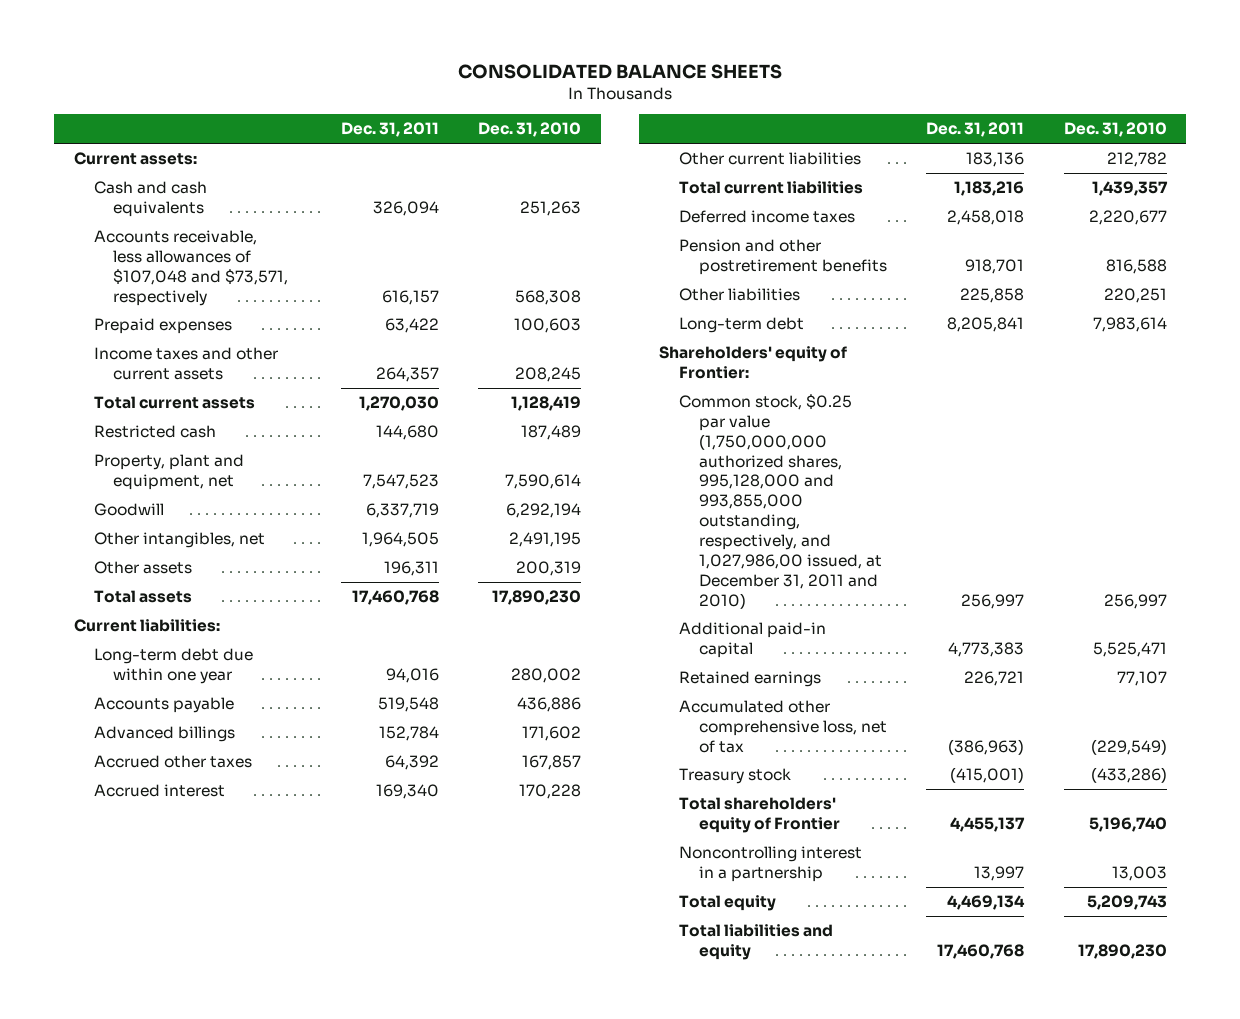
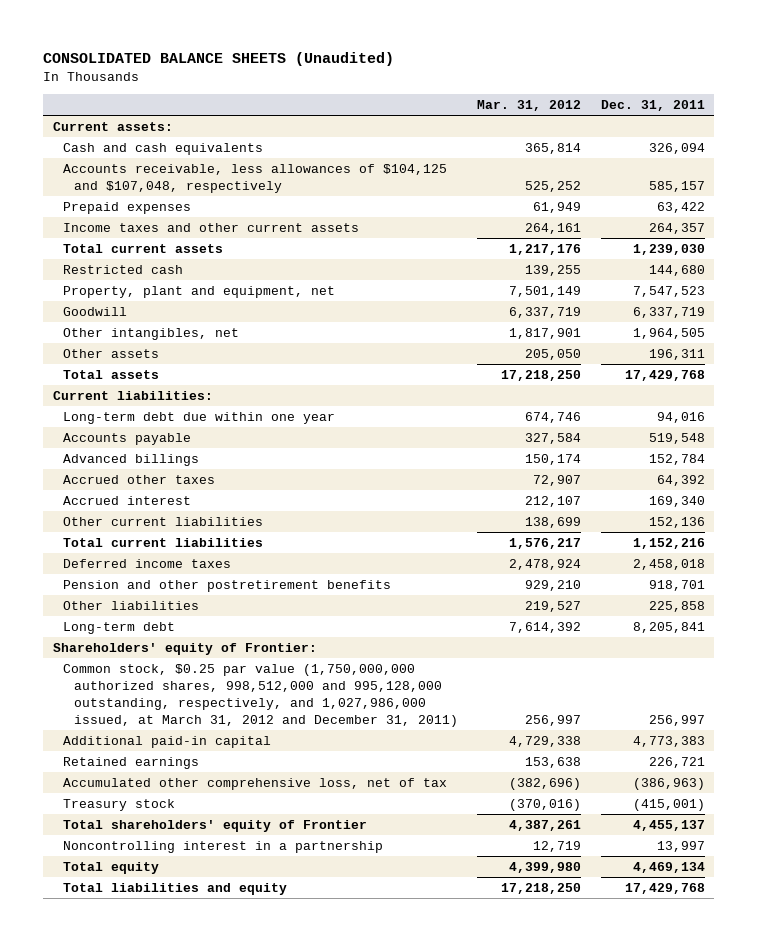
[458,63,783,79] CONSOLIDATED BALANCE SHEETS -> [43,52,395,67] CONSOLIDATED BALANCE SHEETS (Unaudited)
[478,122,582,138] Dec. 31, 2010 -> none
none -> [477,100,582,112] Mar. 31, 2012
[93,229,289,306] Accounts receivable, less allowances of $107,048 and $73,571, respectively -> [63,164,448,193] Accounts receivable, less allowances of $104,125 and $107,048, respectively
[381,289,439,305] 616,157 -> [648,180,705,192] 585,157
[358,395,439,411] 1,270,030 -> [632,244,705,256] 1,239,030
[351,589,439,605] 17,460,768 -> [624,370,705,382] 17,429,768
[966,151,1025,167] 183,136 -> [648,517,705,529] 152,136
[954,180,1025,196] 1,183,216 -> [632,538,705,550] 1,152,216
[678,393,882,609] Common stock, $0.25 par value (1,750,000,000 authorized shares, 995,128,000 and 993,855,000 outstanding, respectively, and 1,027,986,00 issued, at December 31, 2011 and 2010) -> [63,664,458,727] Common stock, $0.25 par value (1,750,000,000 authorized shares, 998,512,000 and 995,128,000 outstanding, respectively, and 1,027,986,000 issued, at March 31, 2012 and December 31, 2011)
[937,943,1025,959] 17,460,768 -> [624,883,705,895] 17,429,768

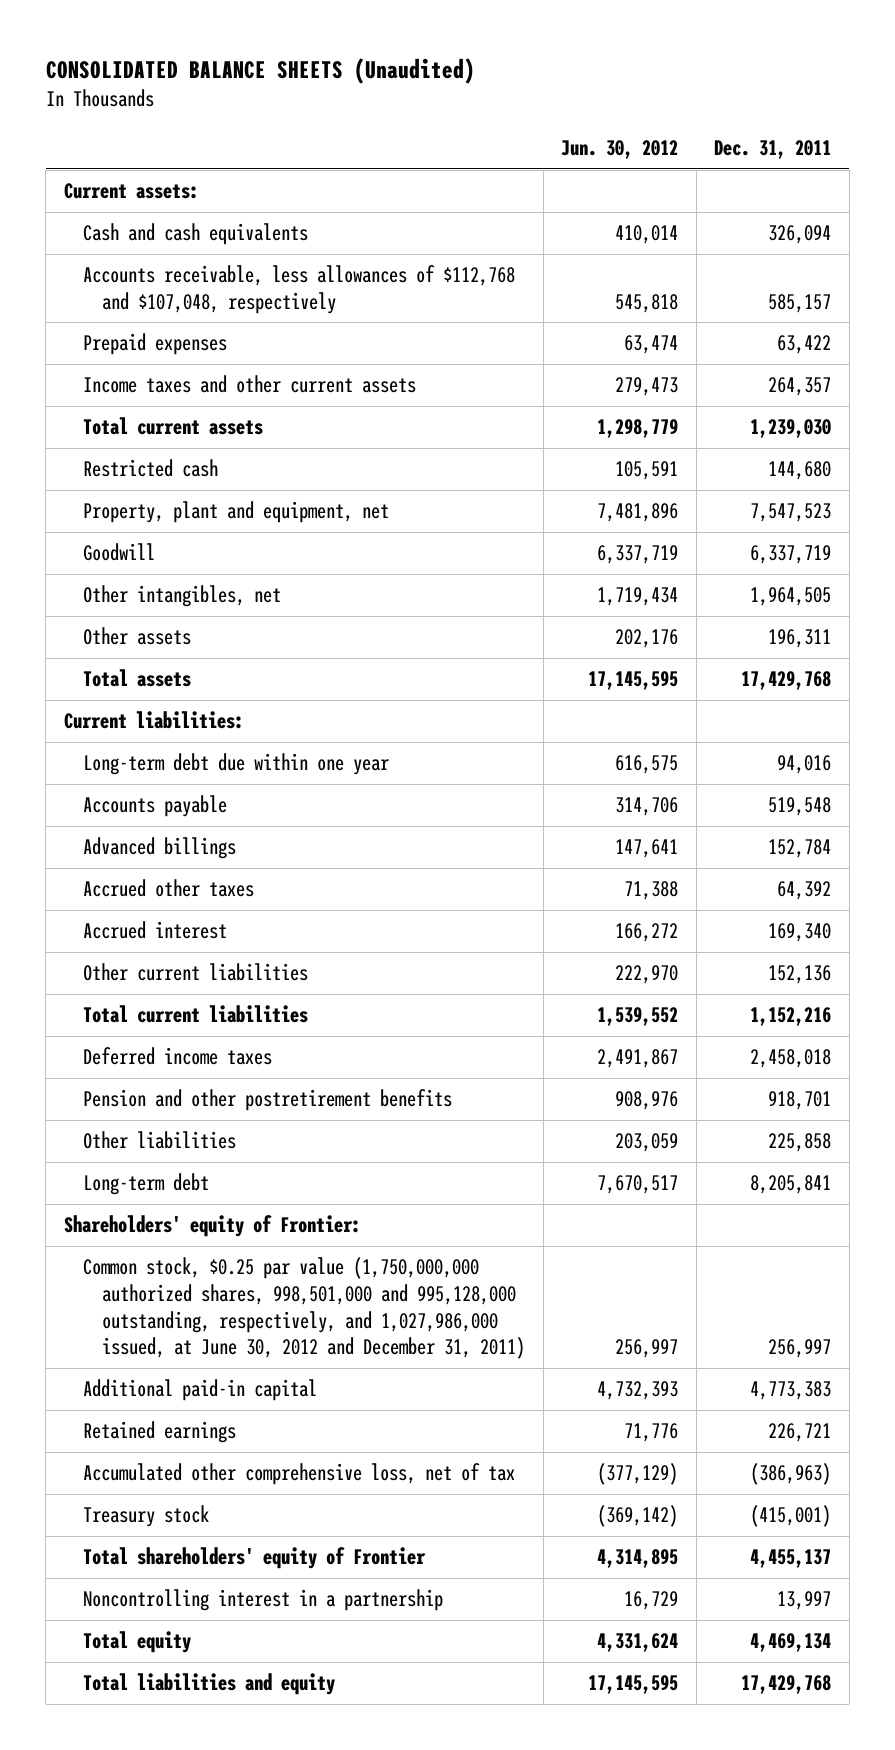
[477,100,582,112] Mar. 31, 2012 -> none
none -> [561,140,679,160] Jun. 30, 2012
[63,164,448,193] Accounts receivable, less allowances of $104,125 and $107,048, respectively -> [83,265,516,314] Accounts receivable, less allowances of $112,768 and $107,048, respectively
[63,664,458,727] Common stock, $0.25 par value (1,750,000,000 authorized shares, 998,512,000 and 995,128,000 outstanding, respectively, and 1,027,986,000 issued, at March 31, 2012 and December 31, 2011) -> [83,1257,526,1360] Common stock, $0.25 par value (1,750,000,000 authorized shares, 998,501,000 and 995,128,000 outstanding, respectively, and 1,027,986,000 issued, at June 30, 2012 and December 31, 2011)

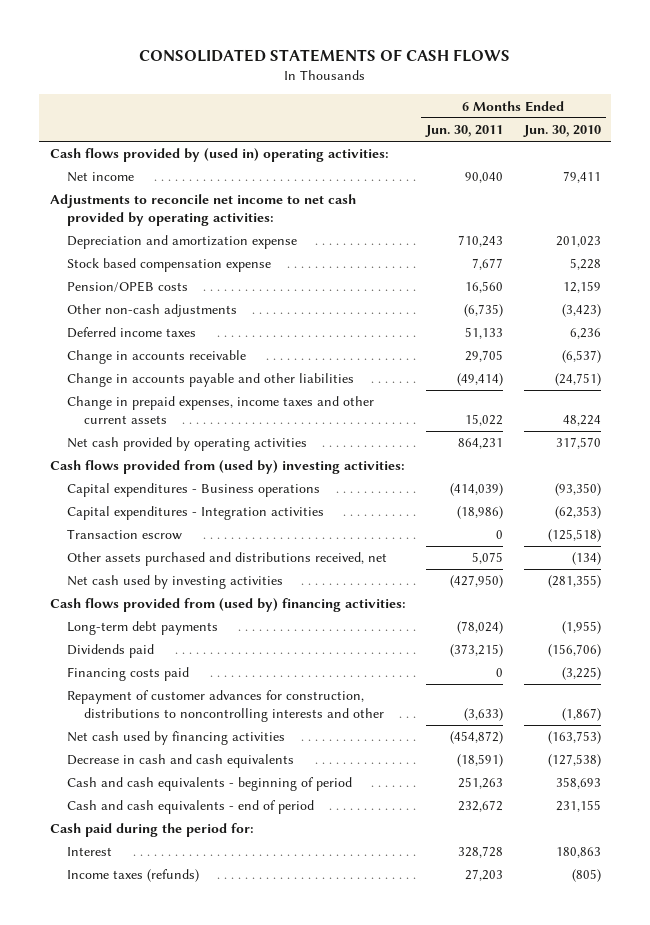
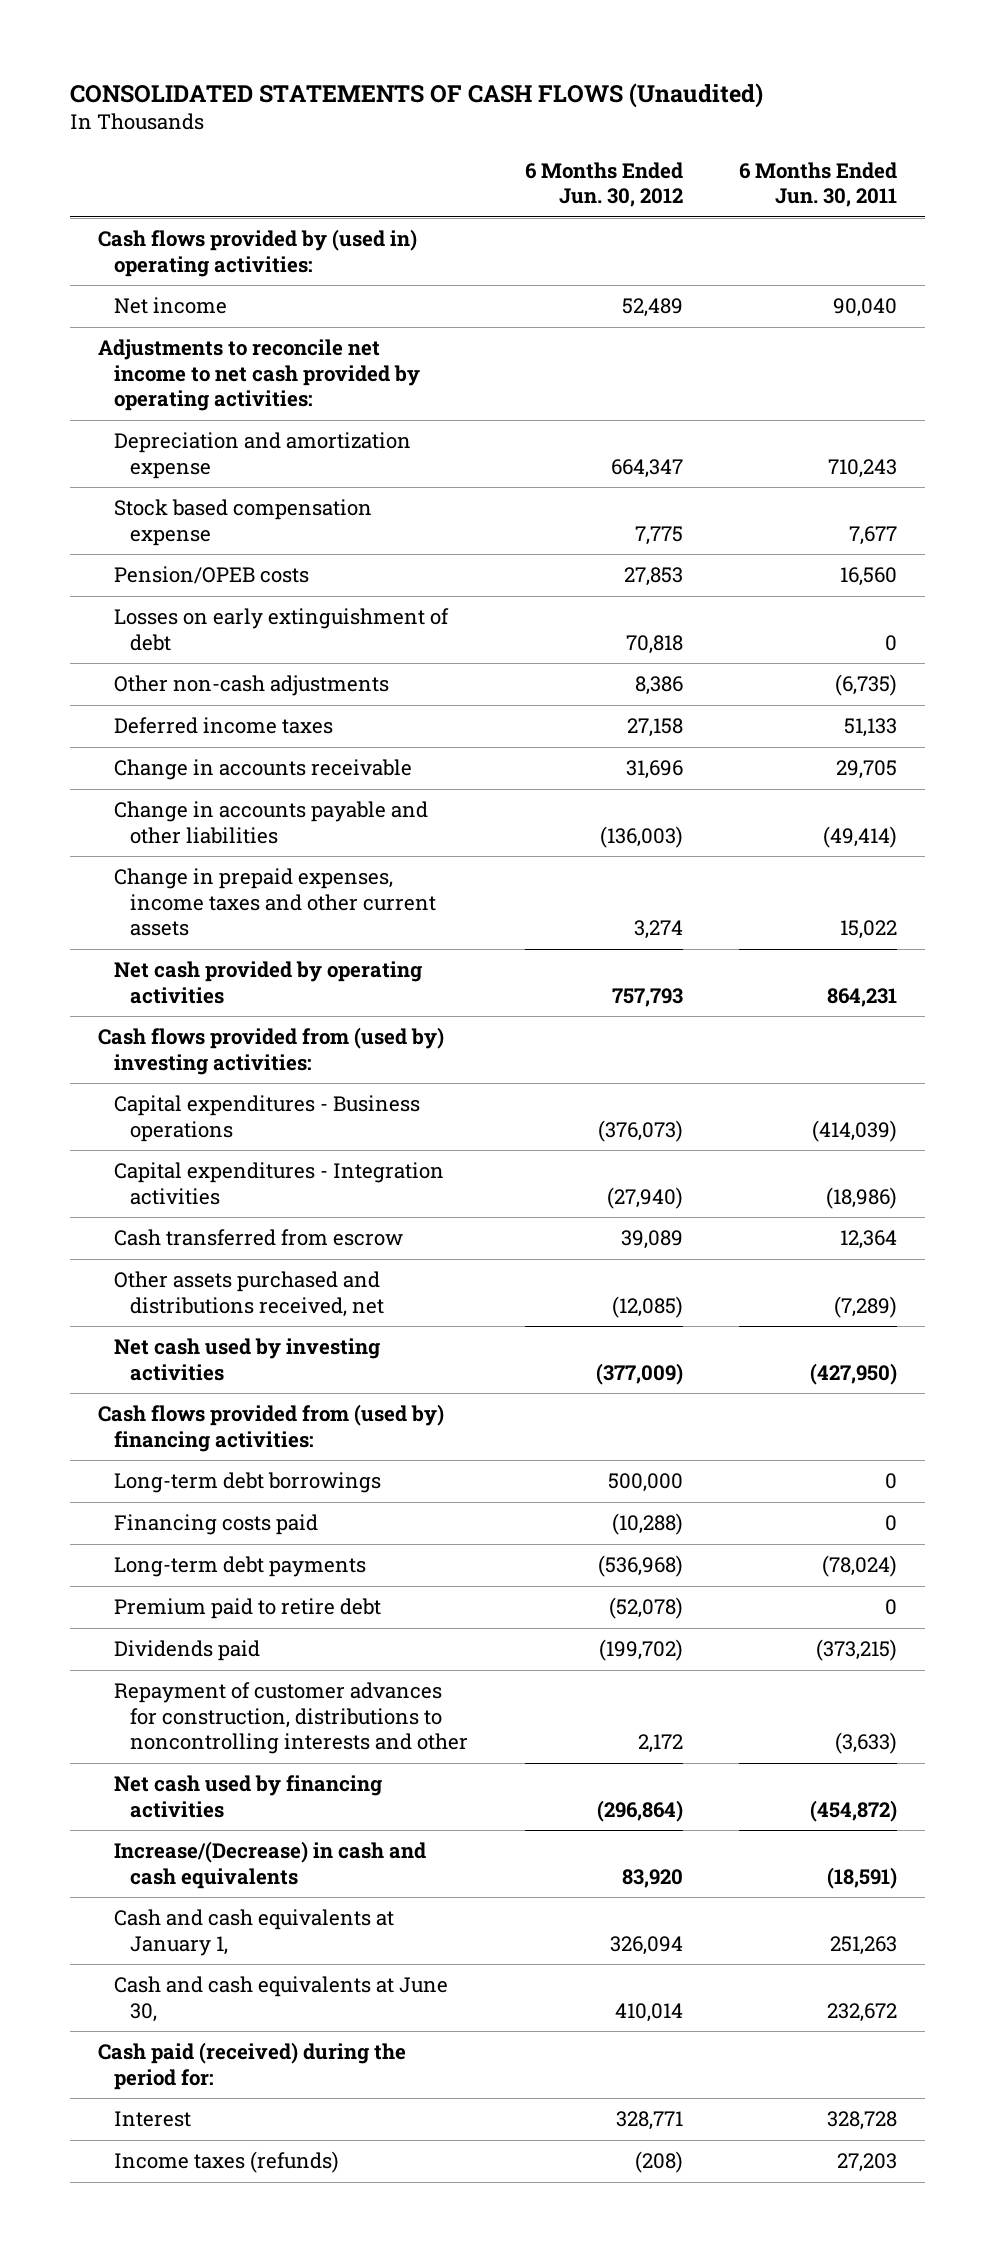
[139,49,511,63] CONSOLIDATED STATEMENTS OF CASH FLOWS -> [69,82,763,108] CONSOLIDATED STATEMENTS OF CASH FLOWS (Unaudited)
[522,124,601,137] Jun. 30, 2010 -> none
none -> [524,161,683,208] 6 Months Ended Jun. 30, 2012
none -> [114,608,450,651] Losses on early extinguishment of debt
[66,529,182,541] Transaction escrow -> [114,1229,404,1247] Cash transferred from escrow
[496,530,504,540] 0 -> [840,1230,898,1250] 12,364
[472,552,504,565] 5,075 -> [834,1295,898,1318] (7,289)
none -> [114,1472,382,1494] Long-term debt borrowings
[66,667,189,682] Financing costs paid -> [114,1514,319,1536] Financing costs paid
none -> [114,1598,382,1620] Premium paid to retire debt
[66,754,294,769] Decrease in cash and cash equivalents -> [114,1841,427,1889] Increase/(Decrease) in cash and cash equivalents
[66,777,352,792] Cash and cash equivalents - beginning of period -> [114,1909,395,1956] Cash and cash equivalents at January 1,
[66,800,314,815] Cash and cash equivalents - end of period -> [114,1976,449,2022] Cash and cash equivalents at June 30,
[49,823,254,838] Cash paid during the period for: -> [98,2042,407,2090] Cash paid (received) during the period for:

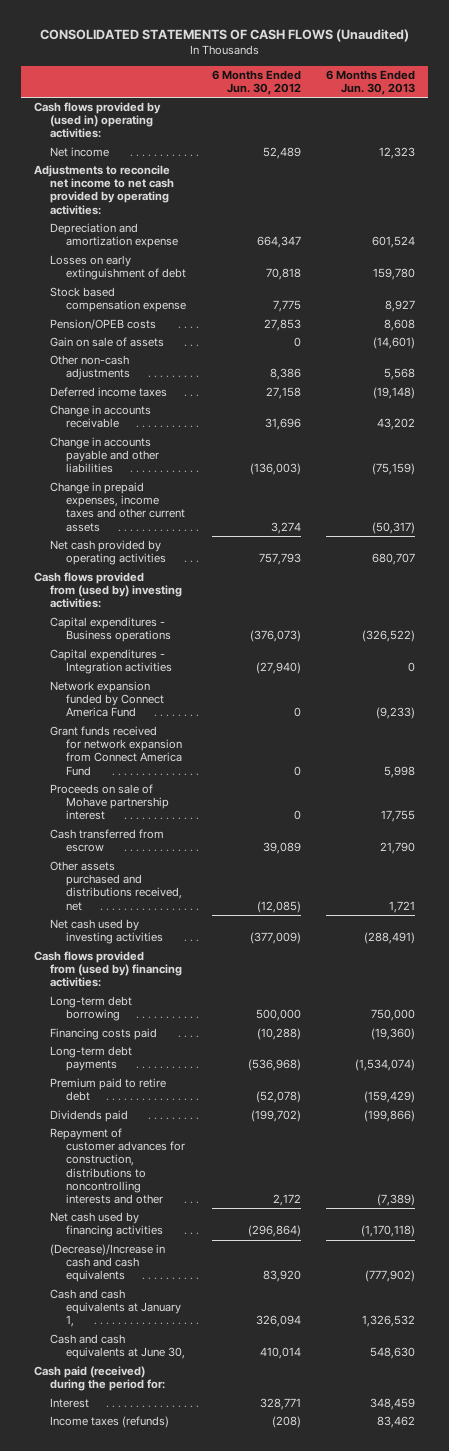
[739,161,898,208] 6 Months Ended Jun. 30, 2011 -> none
none -> [326,69,416,95] 6 Months Ended Jun. 30, 2013
[114,608,450,651] Losses on early extinguishment of debt -> [50,255,187,281] Losses on early extinguishment of debt
none -> [50,337,165,348] Gain on sale of assets
none -> [50,681,165,718] Network expansion funded by Connect America Fund
none -> [50,726,183,776] Grant funds received for network expansion from Connect America Fund
none -> [50,784,170,821] Proceeds on sale of Mohave partnership interest
[114,1472,382,1494] Long-term debt borrowings -> [50,996,133,1022] Long-term debt borrowing
[114,1841,427,1889] Increase/(Decrease) in cash and cash equivalents -> [50,1244,166,1283] (Decrease)/Increase in cash and cash equivalents

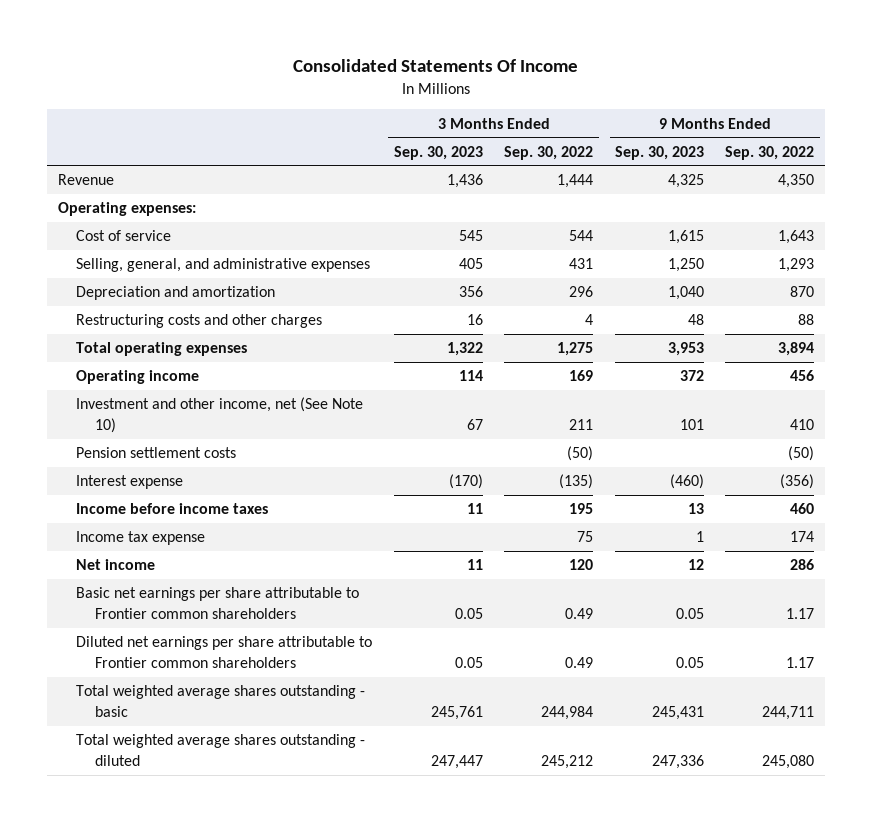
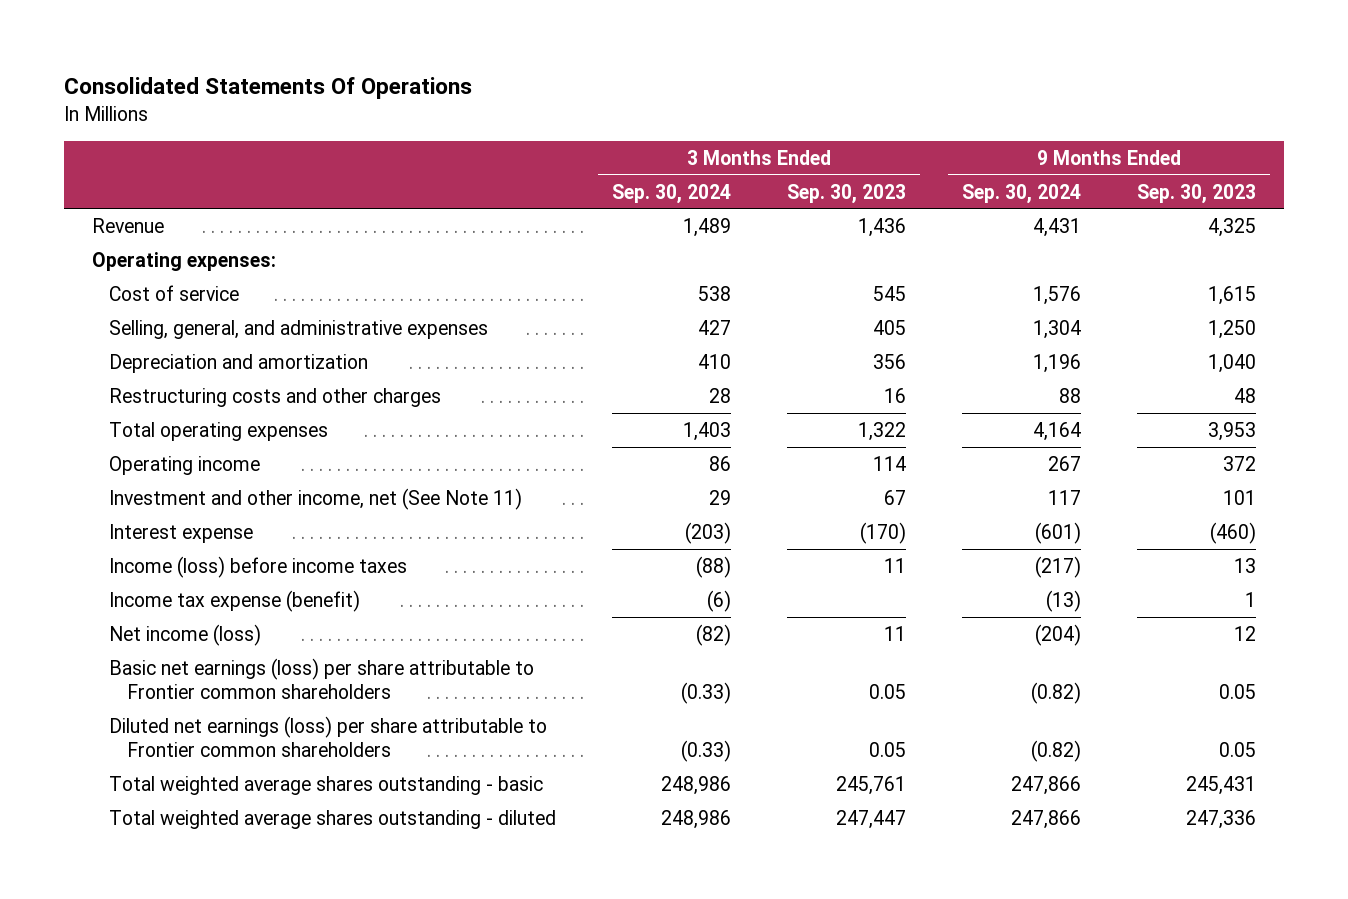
[293,58,579,72] Consolidated Statements Of Income -> [63,77,472,100] Consolidated Statements Of Operations
[504,145,594,160] Sep. 30, 2022 -> none
[725,145,815,160] Sep. 30, 2022 -> none
none -> [612,183,732,204] Sep. 30, 2024
none -> [962,183,1082,204] Sep. 30, 2024
[76,447,237,459] Pension settlement costs -> none
[76,397,364,433] Investment and other income, net (See Note 10) -> [109,487,523,510] Investment and other income, net (See Note 11)
[76,503,269,515] Income before income taxes -> [109,555,408,578] Income (loss) before income taxes
[76,531,206,546] Income tax expense -> [109,589,361,612] Income tax expense (benefit)
[76,559,156,571] Net income -> [109,623,262,646] Net income (loss)
[76,587,360,619] Basic net earnings per share attributable to Frontier common shareholders -> [109,657,535,700] Basic net earnings (loss) per share attributable to Frontier common shareholders
[76,636,373,668] Diluted net earnings per share attributable to Frontier common shareholders -> [109,715,548,758] Diluted net earnings (loss) per share attributable to Frontier common shareholders

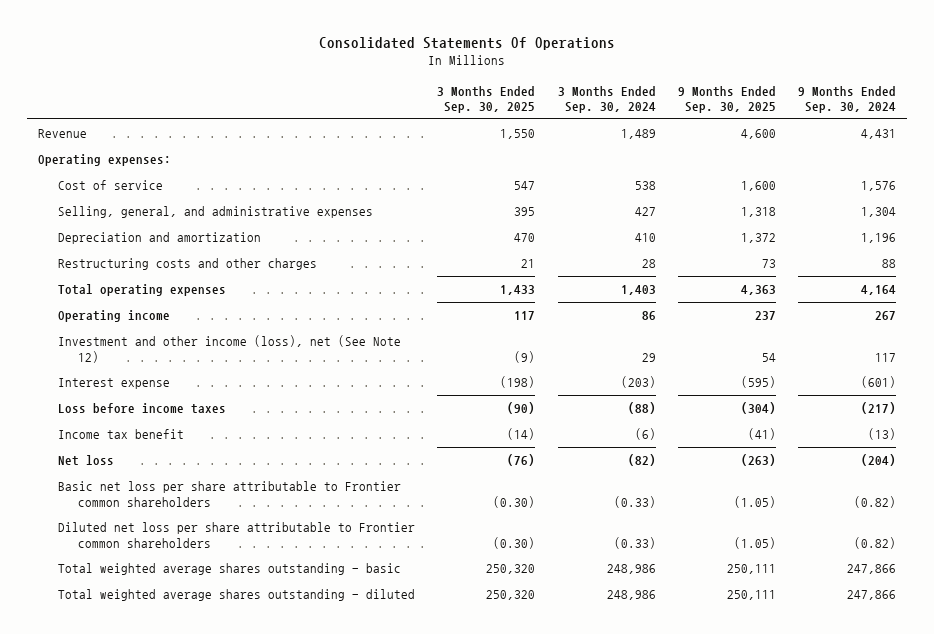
[787,183,907,204] Sep. 30, 2023 -> none
[1136,183,1256,204] Sep. 30, 2023 -> none
none -> [437,85,536,114] 3 Months Ended Sep. 30, 2025
none -> [677,85,776,114] 9 Months Ended Sep. 30, 2025
[109,487,523,510] Investment and other income, net (See Note 11) -> [58,335,402,363] Investment and other income (loss), net (See Note 12)
[109,555,408,578] Income (loss) before income taxes -> [58,403,227,415] Loss before income taxes
[109,589,361,612] Income tax expense (benefit) -> [58,429,185,440] Income tax benefit
[109,623,262,646] Net income (loss) -> [58,455,115,467] Net loss
[109,657,535,700] Basic net earnings (loss) per share attributable to Frontier common shareholders -> [58,481,402,507] Basic net loss per share attributable to Frontier common shareholders
[109,715,548,758] Diluted net earnings (loss) per share attributable to Frontier common shareholders -> [58,522,416,548] Diluted net loss per share attributable to Frontier common shareholders

